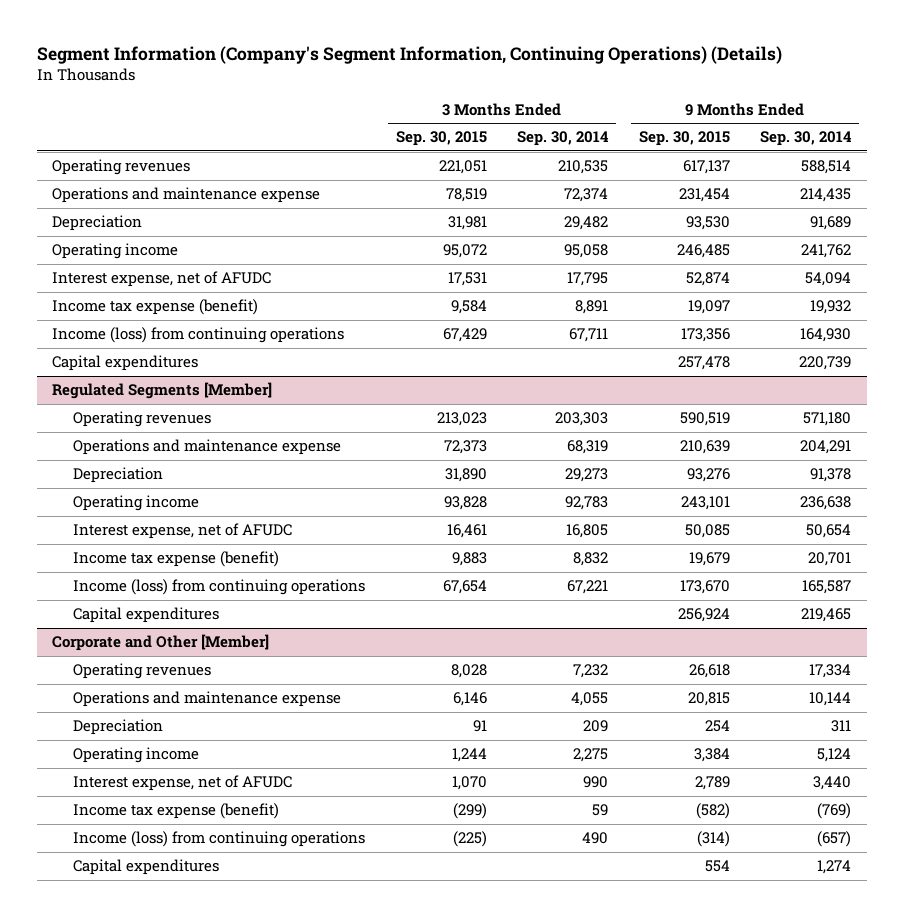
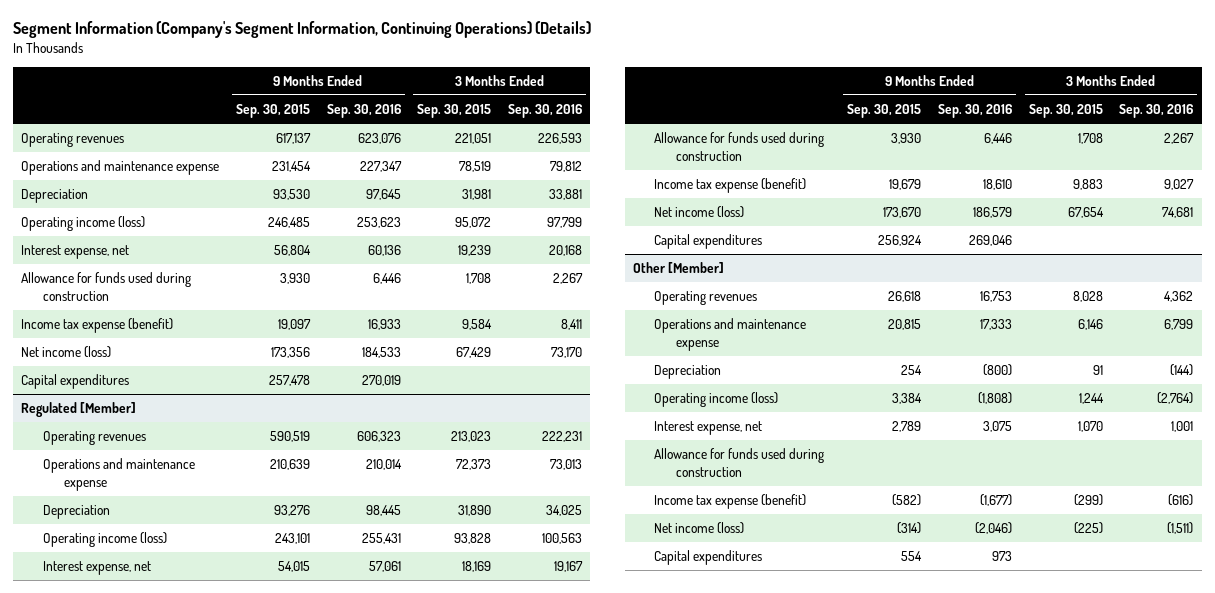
[517,131,610,147] Sep. 30, 2014 -> none
[760,131,853,147] Sep. 30, 2014 -> none
none -> [326,104,401,119] Sep. 30, 2016
none -> [507,104,582,119] Sep. 30, 2016
[51,243,178,260] Operating income -> [21,216,146,232] Operating income (loss)
[51,271,271,288] Interest expense, net of AFUDC -> [21,245,130,260] Interest expense, net
[447,272,487,287] 17,531 -> [458,245,492,257] 19,239
[685,272,730,287] 52,874 -> [273,245,311,257] 56,804
none -> [21,272,192,301] Allowance for funds used during construction
[51,327,344,344] Income (loss) from continuing operations -> [21,346,112,359] Net income (loss)
[51,382,272,400] Regulated Segments [Member] -> [21,402,137,418] Regulated [Member]
[73,495,200,512] Operating income -> [42,532,167,548] Operating income (loss)
[73,523,293,540] Interest expense, net of AFUDC -> [42,561,151,576] Interest expense, net
[446,524,487,539] 16,461 -> [462,561,492,573] 18,169
[684,524,730,539] 50,085 -> [277,561,310,573] 54,015
none -> [654,132,825,161] Allowance for funds used during construction
[73,579,366,596] Income (loss) from continuing operations -> [654,206,745,219] Net income (loss)
[51,634,269,652] Corporate and Other [Member] -> [632,262,724,274] Other [Member]
[73,747,200,764] Operating income -> [654,392,779,408] Operating income (loss)
[73,775,293,792] Interest expense, net of AFUDC -> [654,421,763,436] Interest expense, net
none -> [654,448,825,477] Allowance for funds used during construction
[73,831,366,848] Income (loss) from continuing operations -> [654,522,745,535] Net income (loss)

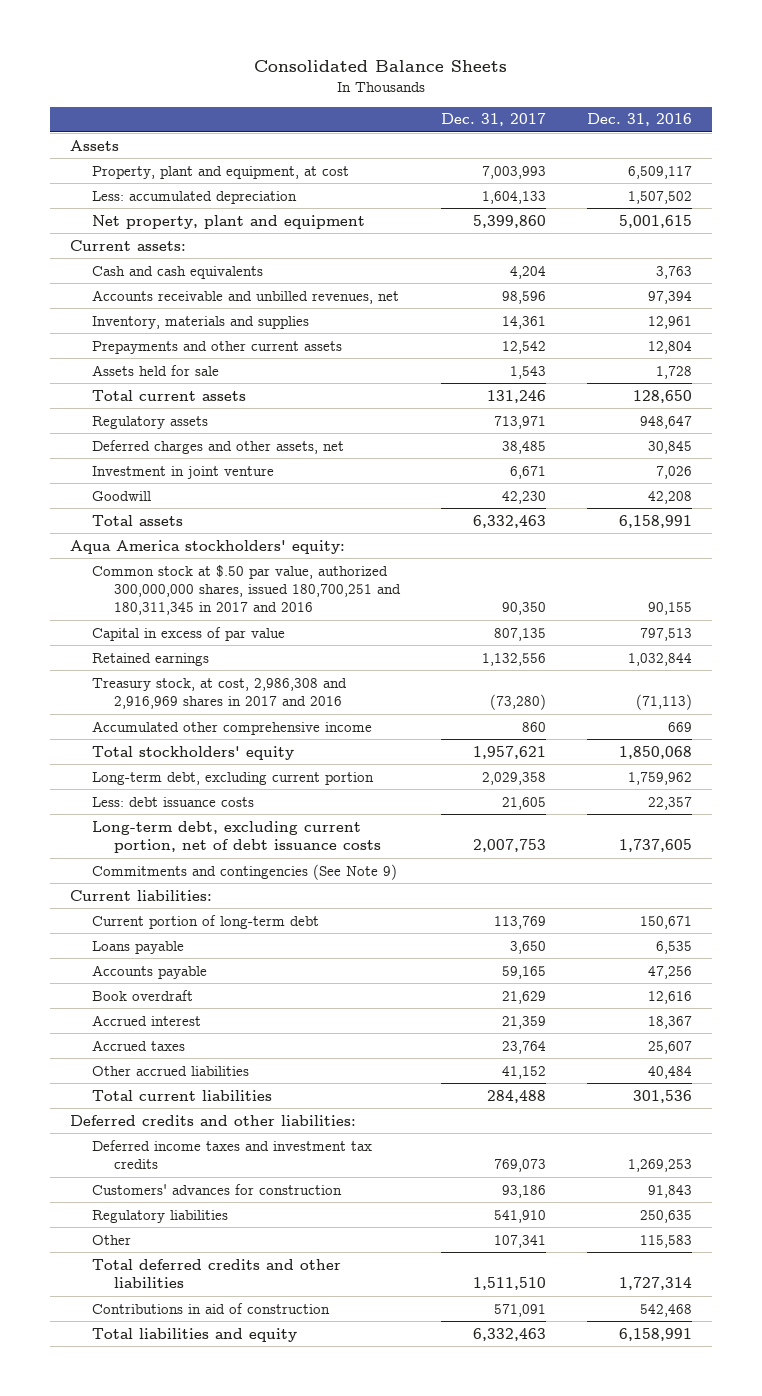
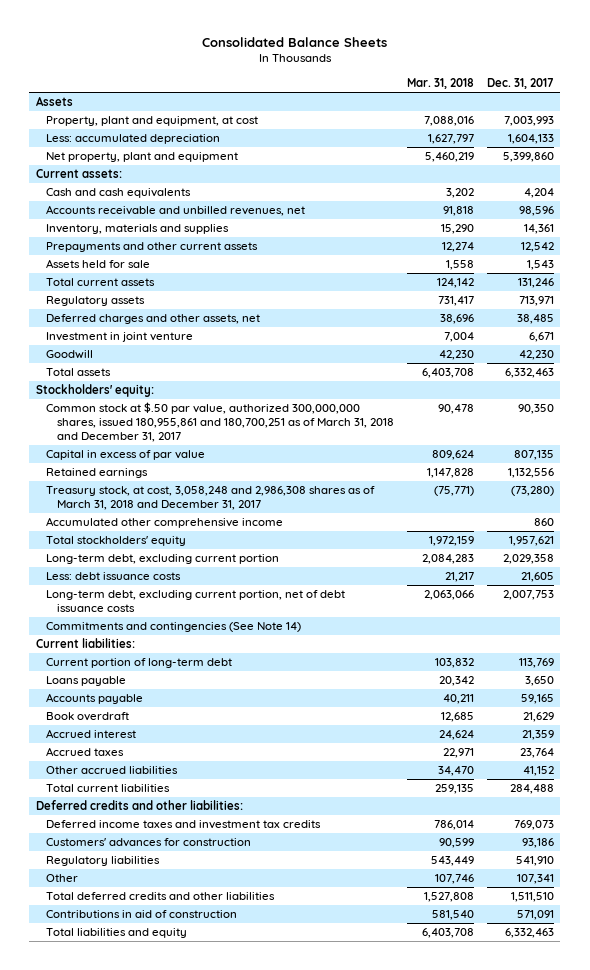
[586,113,692,127] Dec. 31, 2016 -> none
none -> [407,77,475,89] Mar. 31, 2018
[69,539,345,554] Aqua America stockholders' equity: -> [35,384,154,398] Stockholders' equity:
[92,564,402,616] Common stock at $.50 par value, authorized 300,000,000 shares, issued 180,700,251 and 180,311,345 in 2017 and 2016 -> [46,402,395,442] Common stock at $.50 par value, authorized 300,000,000 shares, issued 180,955,861 and 180,700,251 as of March 31, 2018 and December 31, 2017
[92,677,348,710] Treasury stock, at cost, 2,986,308 and 2,916,969 shares in 2017 and 2016 -> [46,486,376,510] Treasury stock, at cost, 3,058,248 and 2,986,308 shares as of March 31, 2018 and December 31, 2017
[92,863,398,880] Commitments and contingencies (See Note 9) -> [46,622,302,633] Commitments and contingencies (See Note 14)

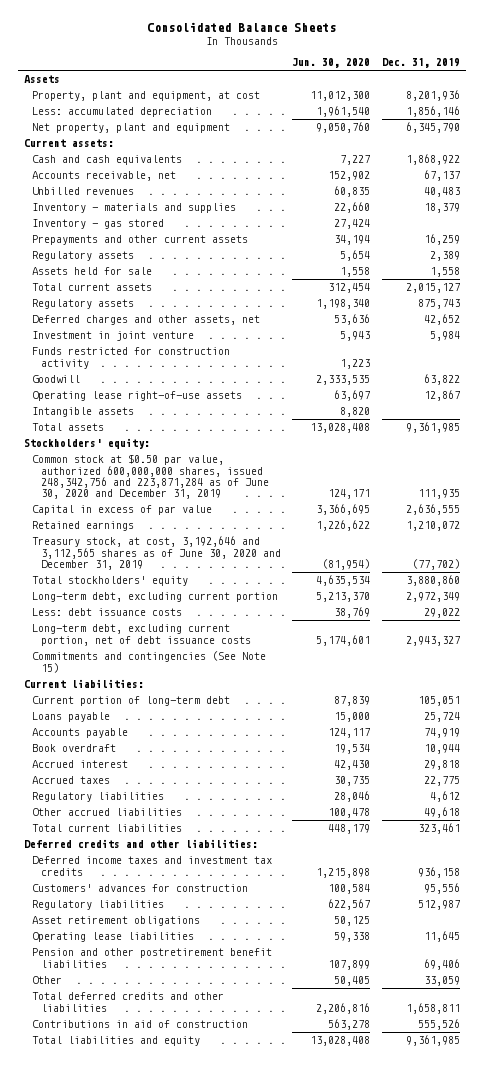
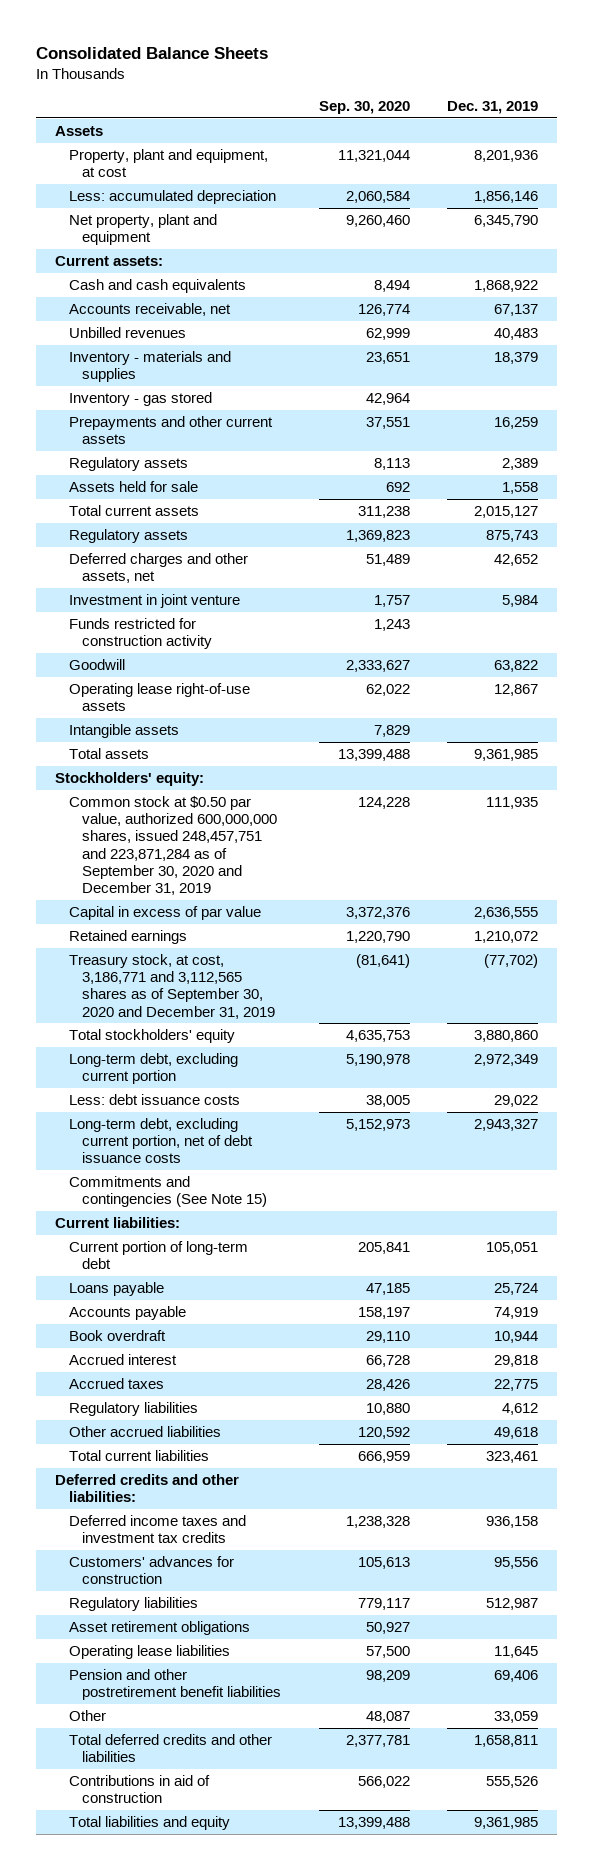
[292,58,371,69] Jun. 30, 2020 -> none
none -> [318,101,410,115] Sep. 30, 2020
[32,454,269,500] Common stock at $0.50 par value, authorized 600,000,000 shares, issued 248,342,756 and 223,871,284 as of June 30, 2020 and December 31, 2019 -> [68,795,277,896] Common stock at $0.50 par value, authorized 600,000,000 shares, issued 248,457,751 and 223,871,284 as of September 30, 2020 and December 31, 2019
[32,536,281,571] Treasury stock, at cost, 3,192,646 and 3,112,565 shares as of June 30, 2020 and December 31, 2019 -> [68,953,275,1019] Treasury stock, at cost, 3,186,771 and 3,112,565 shares as of September 30, 2020 and December 31, 2019

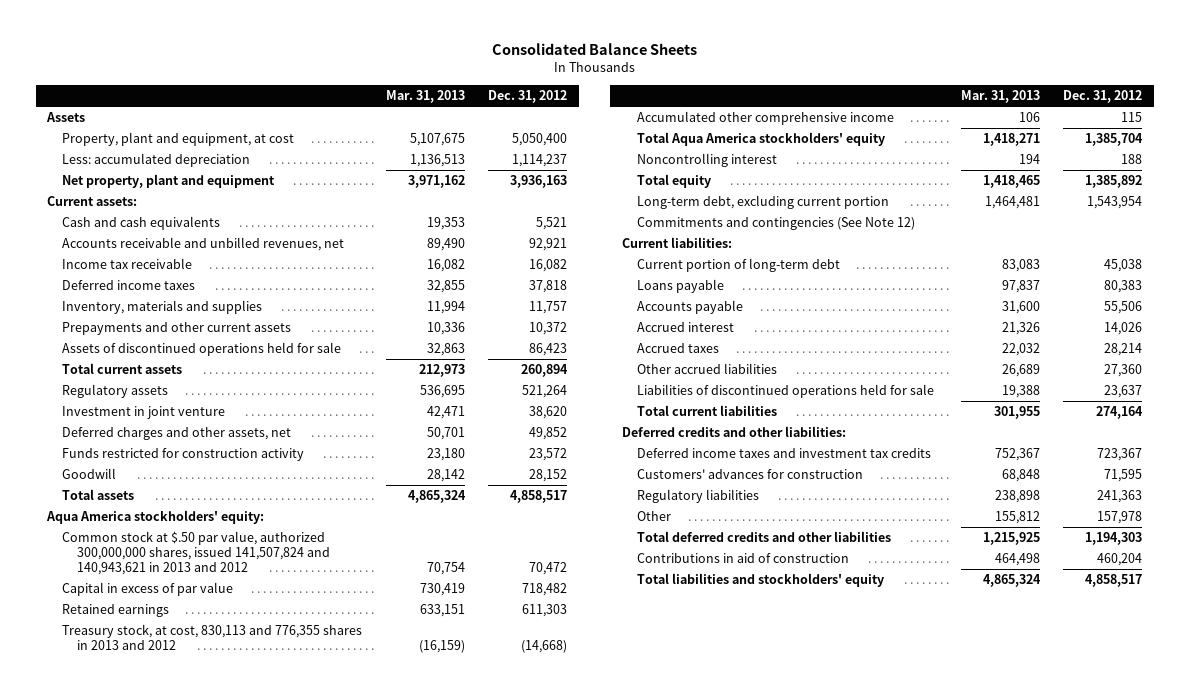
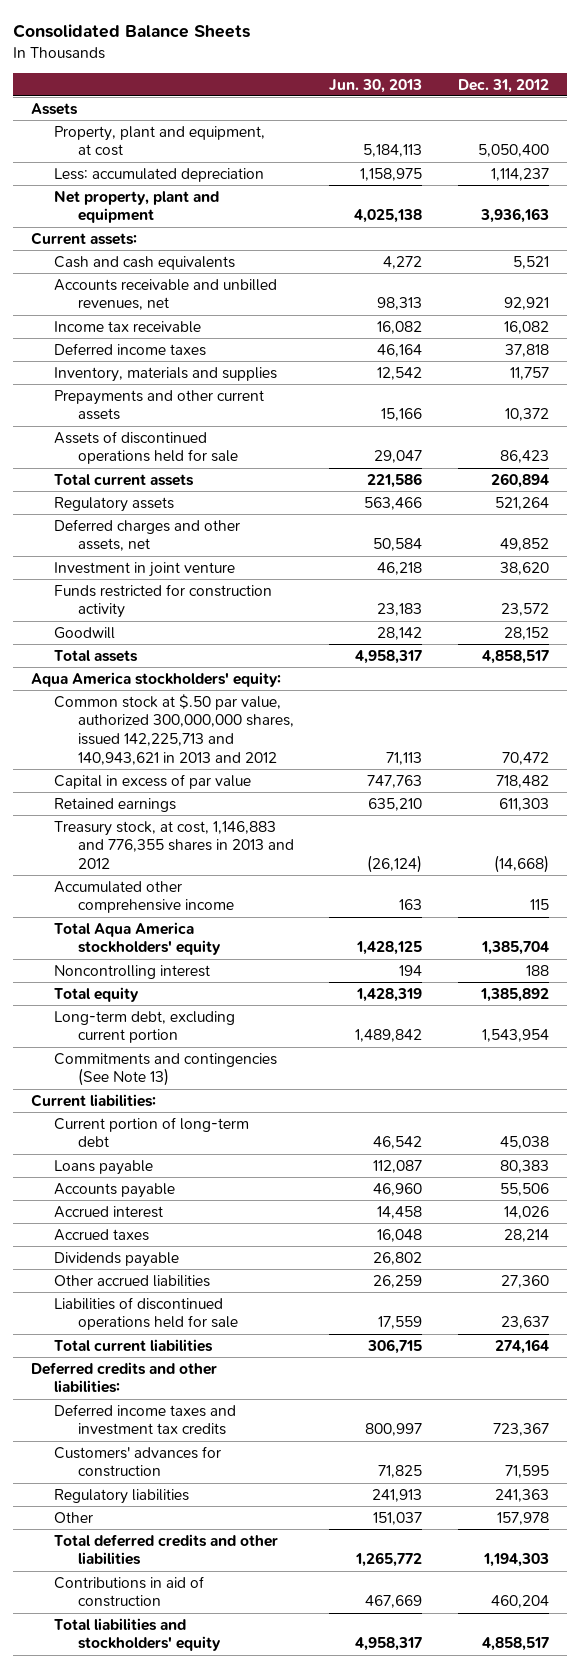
[385,90,465,104] Mar. 31, 2013 -> none
none -> [329,78,423,93] Jun. 30, 2013
[62,406,226,420] Investment in joint venture -> [54,561,236,577] Investment in joint venture
[62,531,331,576] Common stock at $.50 par value, authorized 300,000,000 shares, issued 141,507,824 and 140,943,621 in 2013 and 2012 -> [54,693,294,765] Common stock at $.50 par value, authorized 300,000,000 shares, issued 142,225,713 and 140,943,621 in 2013 and 2012
[62,624,363,651] Treasury stock, at cost, 830,113 and 776,355 shares in 2013 and 2012 -> [54,820,294,869] Treasury stock, at cost, 1,146,883 and 776,355 shares in 2013 and 2012
[637,217,916,231] Commitments and contingencies (See Note 12) -> [54,1052,278,1087] Commitments and contingencies (See Note 13)
none -> [54,1251,180,1267] Dividends payable

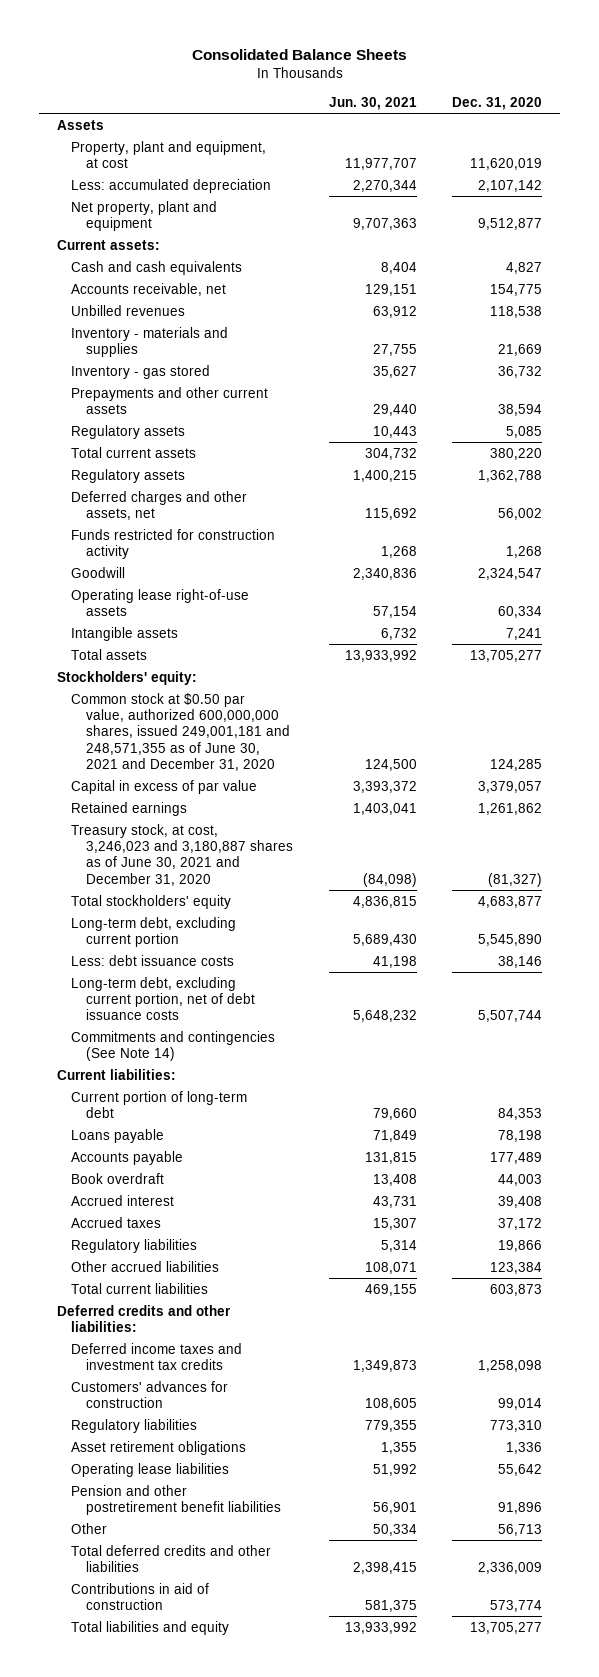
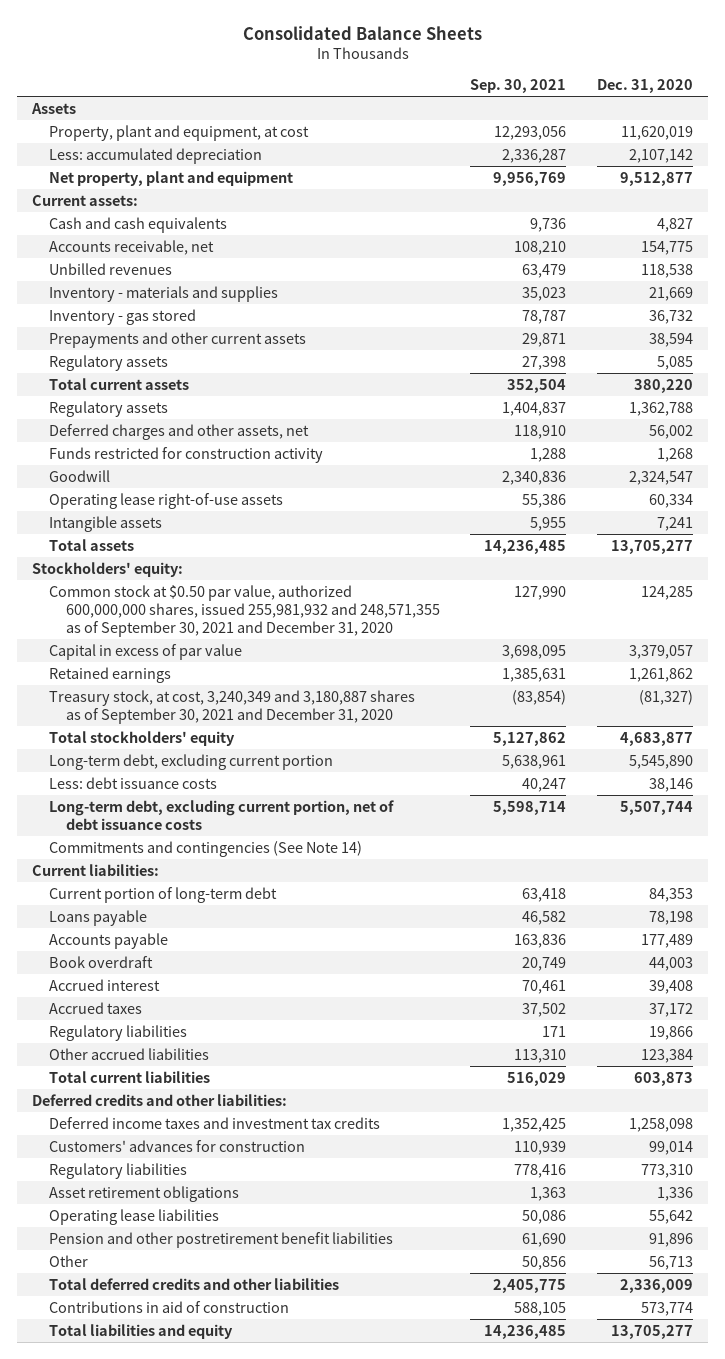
[328,97,417,111] Jun. 30, 2021 -> none
none -> [470,79,567,94] Sep. 30, 2021
[71,692,290,772] Common stock at $0.50 par value, authorized 600,000,000 shares, issued 249,001,181 and 248,571,355 as of June 30, 2021 and December 31, 2020 -> [49,584,441,637] Common stock at $0.50 par value, authorized 600,000,000 shares, issued 255,981,932 and 248,571,355 as of September 30, 2021 and December 31, 2020
[71,823,293,886] Treasury stock, at cost, 3,246,023 and 3,180,887 shares as of June 30, 2021 and December 31, 2020 -> [49,689,416,724] Treasury stock, at cost, 3,240,349 and 3,180,887 shares as of September 30, 2021 and December 31, 2020

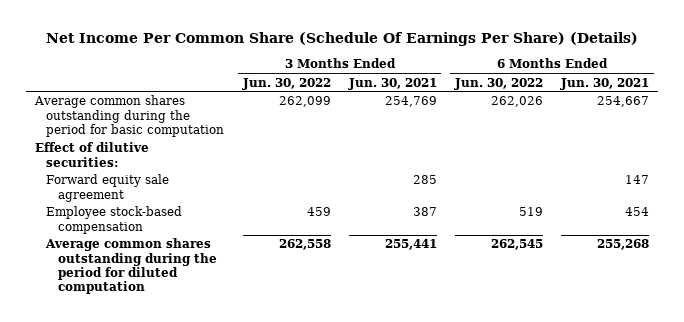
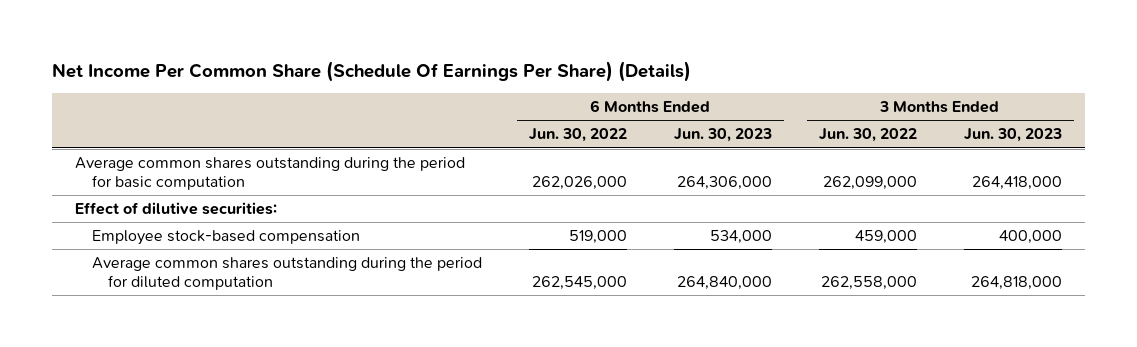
[347,77,437,90] Jun. 30, 2021 -> none
[560,77,650,90] Jun. 30, 2021 -> none
none -> [673,128,772,143] Jun. 30, 2023
none -> [963,128,1062,143] Jun. 30, 2023
[278,96,331,108] 262,099 -> [822,176,917,191] 262,099,000
[491,96,544,108] 262,026 -> [531,176,627,191] 262,026,000
[46,174,170,202] Forward equity sale agreement -> none
[306,207,331,217] 459 -> [854,230,917,245] 459,000
[519,207,544,217] 519 -> [568,230,627,245] 519,000
[278,239,331,251] 262,558 -> [820,276,917,291] 262,558,000
[491,239,544,251] 262,545 -> [531,276,627,291] 262,545,000

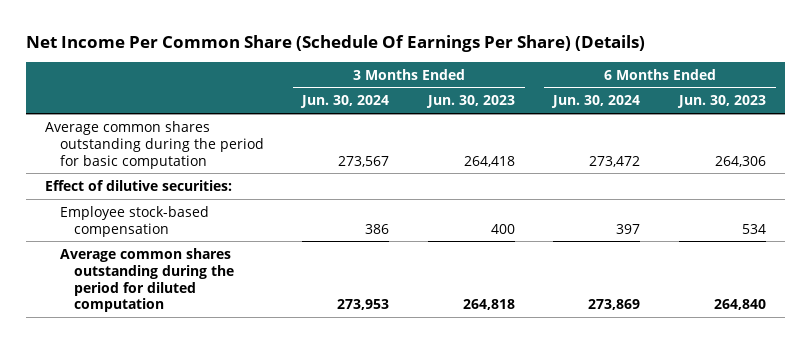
[528,128,627,143] Jun. 30, 2022 -> none
[818,128,917,143] Jun. 30, 2022 -> none
none -> [300,95,390,109] Jun. 30, 2024
none -> [551,95,641,109] Jun. 30, 2024
[676,176,772,191] 264,306,000 -> [715,155,767,167] 264,306
[971,176,1062,191] 264,418,000 -> [463,155,515,167] 264,418
[709,230,772,245] 534,000 -> [742,223,767,234] 534
[998,230,1062,245] 400,000 -> [490,223,515,234] 400
[676,276,772,291] 264,840,000 -> [714,299,767,311] 264,840
[970,276,1062,291] 264,818,000 -> [462,299,515,311] 264,818

